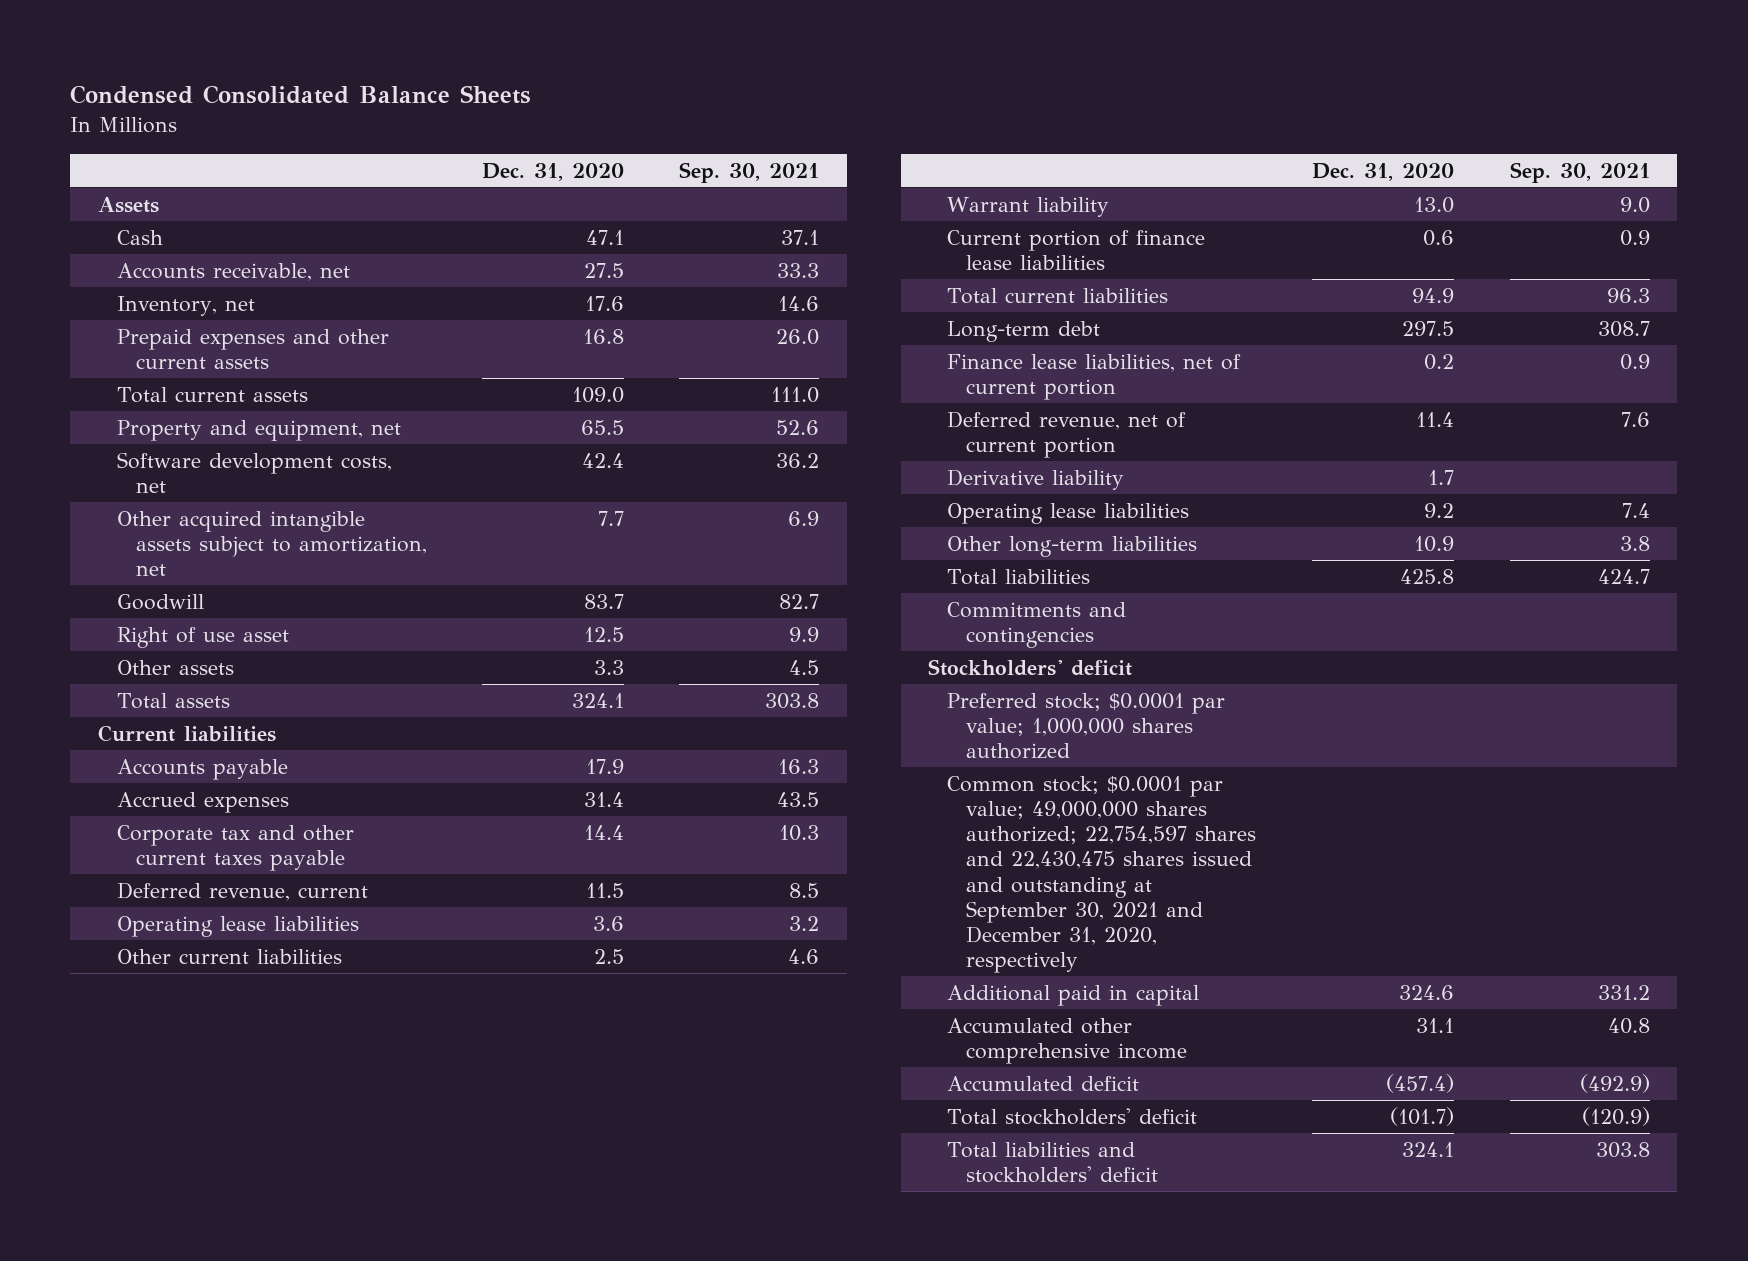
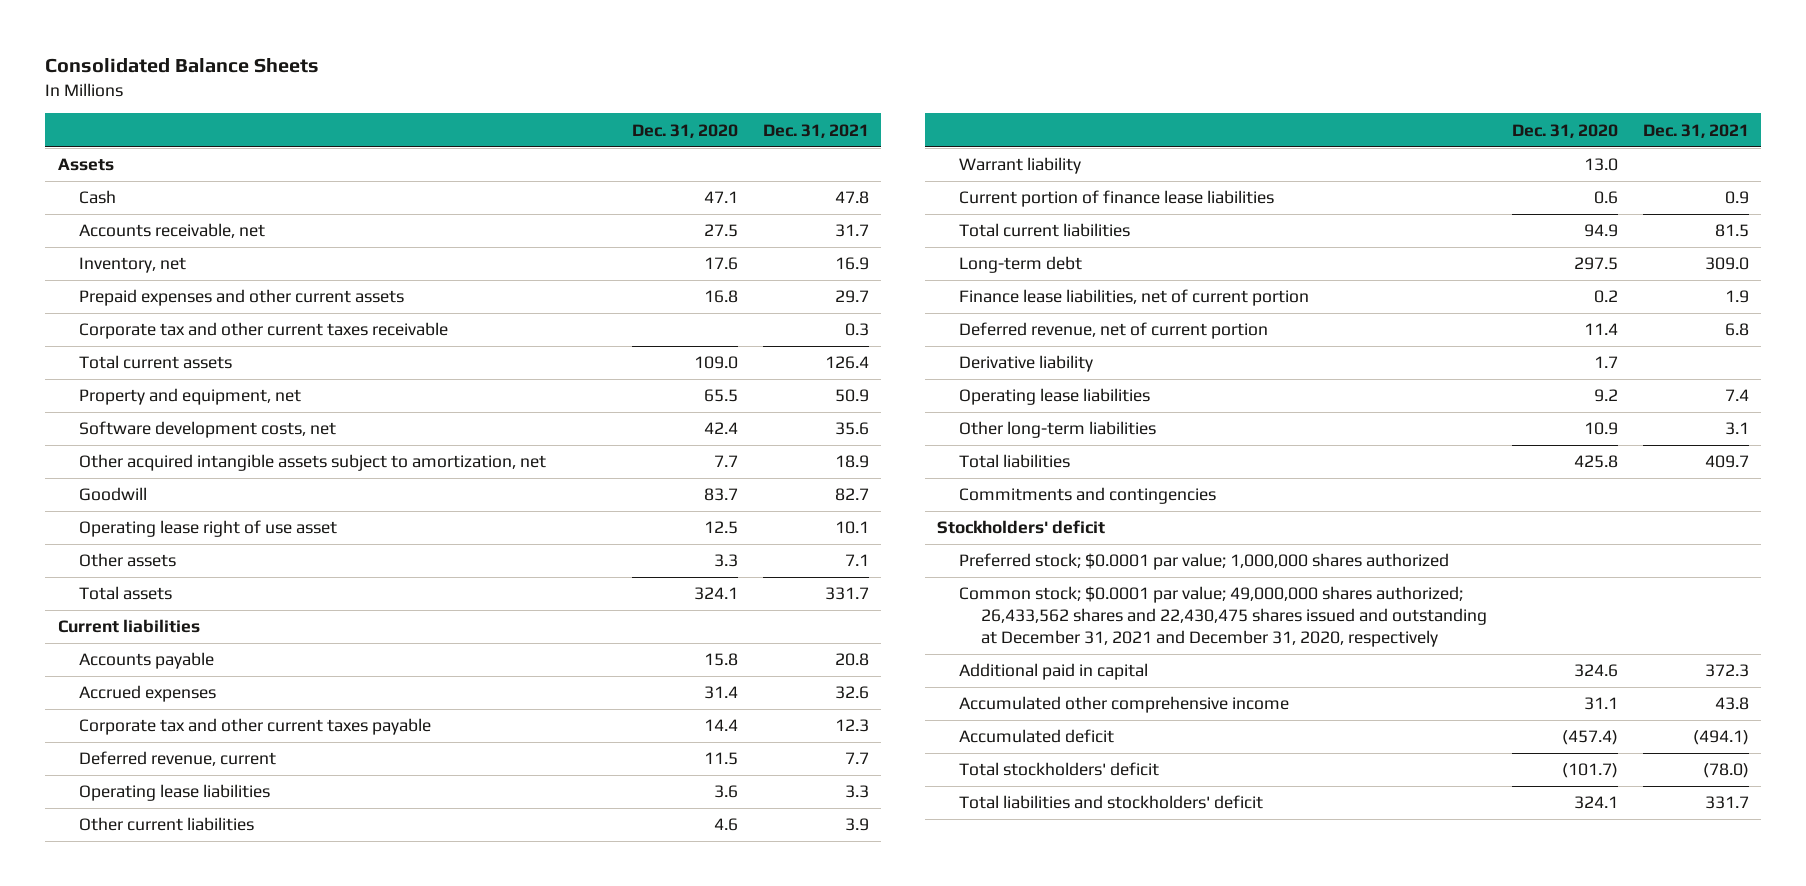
[70,85,532,105] Condensed Consolidated Balance Sheets -> [45,58,320,74] Consolidated Balance Sheets
[679,161,820,183] Sep. 30, 2021 -> none
none -> [762,123,869,138] Dec. 31, 2021
none -> [79,322,449,340] Corporate tax and other current taxes receivable
[116,626,289,648] Right of use asset -> [79,520,338,538] Operating lease right of use asset
[586,758,625,774] 17.9 -> [704,653,739,667] 15.8
[594,948,625,964] 2.5 -> [714,818,739,832] 4.6
[947,775,1257,974] Common stock; $0.0001 par value; 49,000,000 shares authorized; 22,754,597 shares and 22,430,475 shares issued and outstanding at September 30, 2021 and December 31, 2020, respectively -> [959,586,1488,647] Common stock; $0.0001 par value; 49,000,000 shares authorized; 26,433,562 shares and 22,430,475 shares issued and outstanding at December 31, 2021 and December 31, 2020, respectively

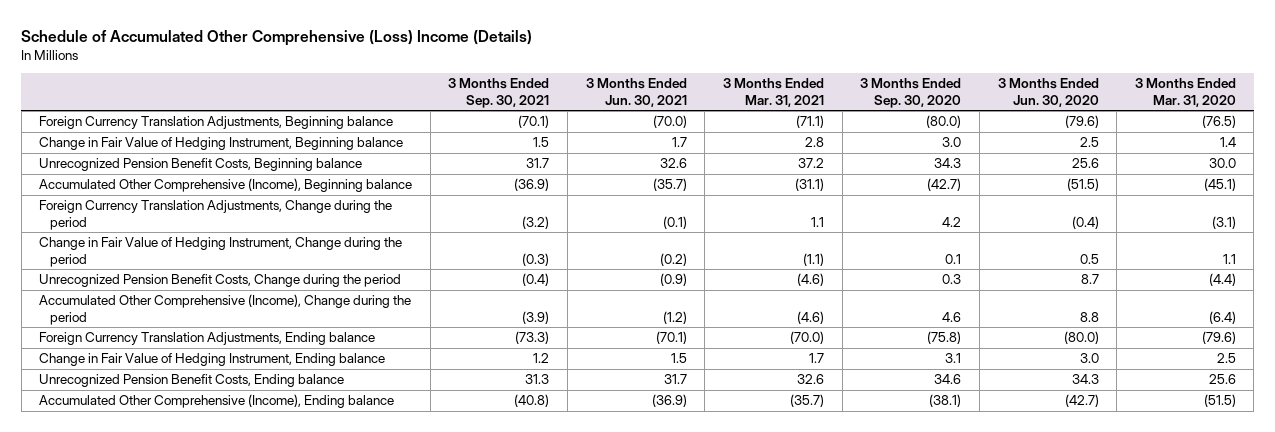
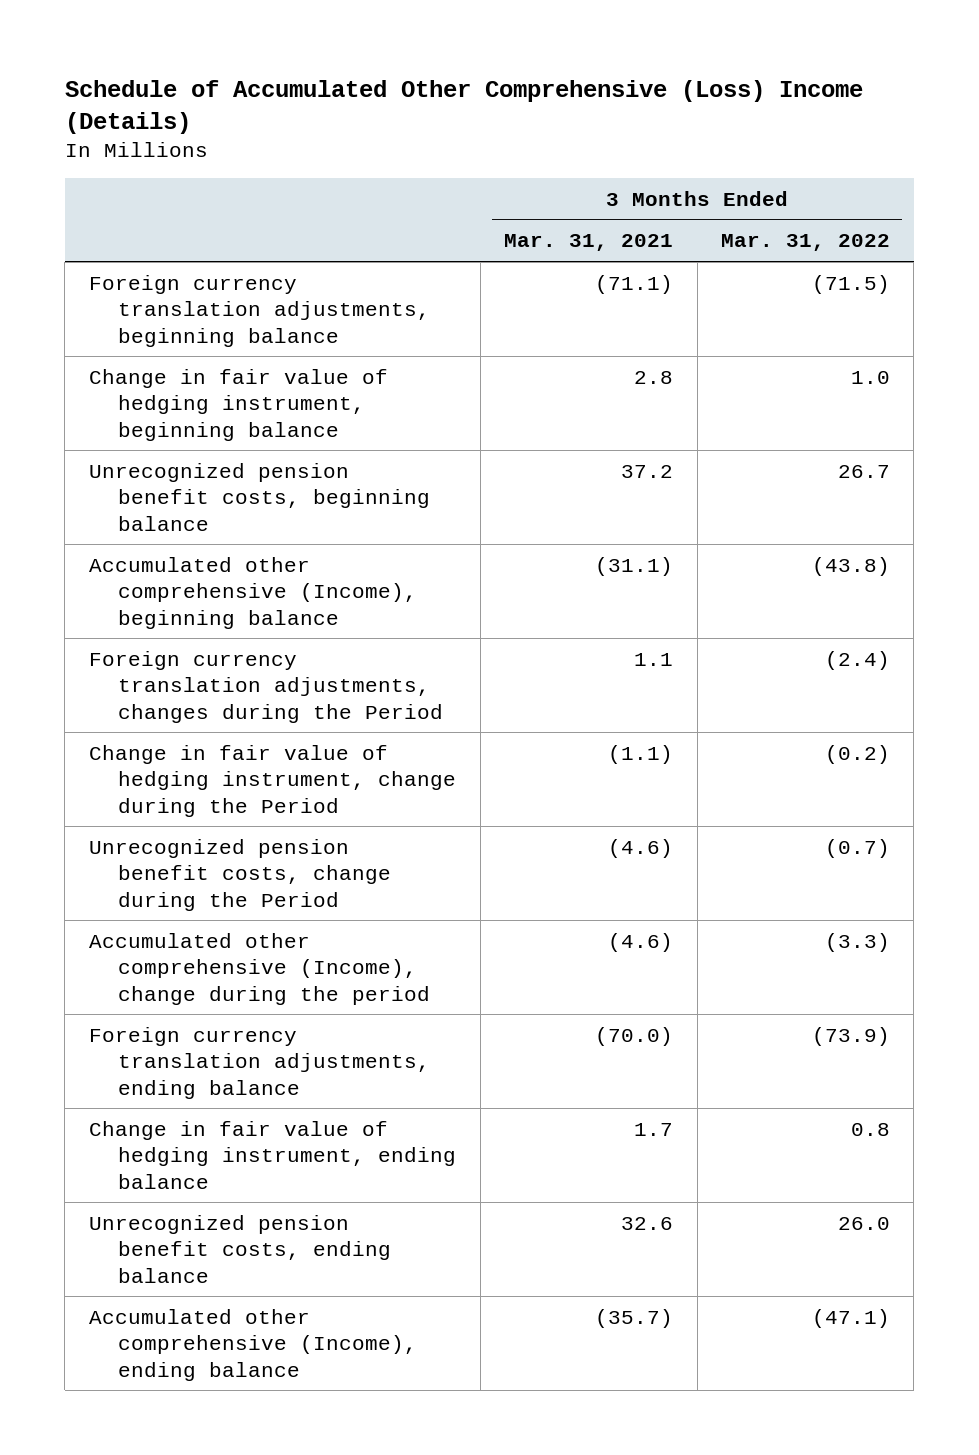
[448,78,550,108] 3 Months Ended Sep. 30, 2021 -> none
[585,78,687,107] 3 Months Ended Jun. 30, 2021 -> none
[860,78,962,108] 3 Months Ended Sep. 30, 2020 -> none
[997,78,1099,107] 3 Months Ended Jun. 30, 2020 -> none
[1134,78,1236,107] 3 Months Ended Mar. 31, 2020 -> none
none -> [720,234,890,252] Mar. 31, 2022
[39,116,394,130] Foreign Currency Translation Adjustments, Beginning balance -> [88,274,431,347] Foreign currency translation adjustments, beginning balance
[39,137,404,151] Change in Fair Value of Hedging Instrument, Beginning balance -> [88,368,388,441] Change in fair value of hedging instrument, beginning balance
[39,158,363,172] Unrecognized Pension Benefit Costs, Beginning balance -> [88,462,431,531] Unrecognized pension benefit costs, beginning balance
[39,178,413,193] Accumulated Other Comprehensive (Income), Beginning balance -> [88,556,418,629] Accumulated other comprehensive (Income), beginning balance
[39,200,393,230] Foreign Currency Translation Adjustments, Change during the period -> [88,650,444,723] Foreign currency translation adjustments, changes during the Period
[39,237,403,267] Change in Fair Value of Hedging Instrument, Change during the period -> [88,744,457,817] Change in fair value of hedging instrument, change during the Period
[39,274,402,288] Unrecognized Pension Benefit Costs, Change during the period -> [88,838,392,911] Unrecognized pension benefit costs, change during the Period
[39,294,412,325] Accumulated Other Comprehensive (Income), Change during the period -> [88,932,431,1005] Accumulated other comprehensive (Income), change during the period
[39,332,376,346] Foreign Currency Translation Adjustments, Ending balance -> [88,1026,431,1099] Foreign currency translation adjustments, ending balance
[39,353,386,367] Change in Fair Value of Hedging Instrument, Ending balance -> [88,1120,457,1189] Change in fair value of hedging instrument, ending balance
[39,374,345,388] Unrecognized Pension Benefit Costs, Ending balance -> [88,1214,392,1283] Unrecognized pension benefit costs, ending balance
[39,394,395,409] Accumulated Other Comprehensive (Income), Ending balance -> [88,1308,418,1381] Accumulated other comprehensive (Income), ending balance

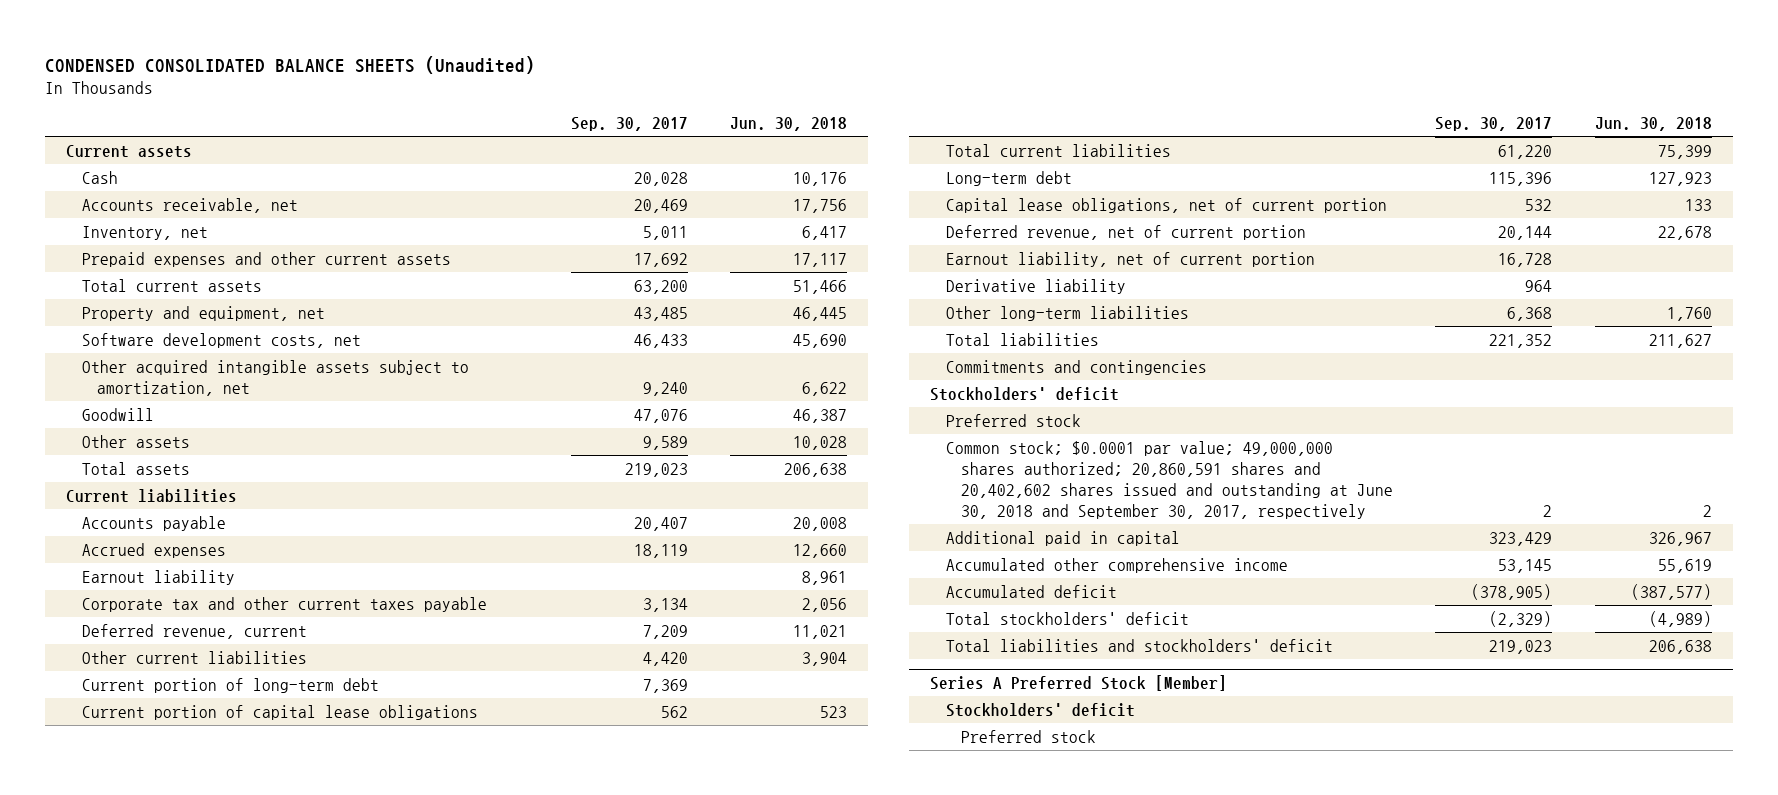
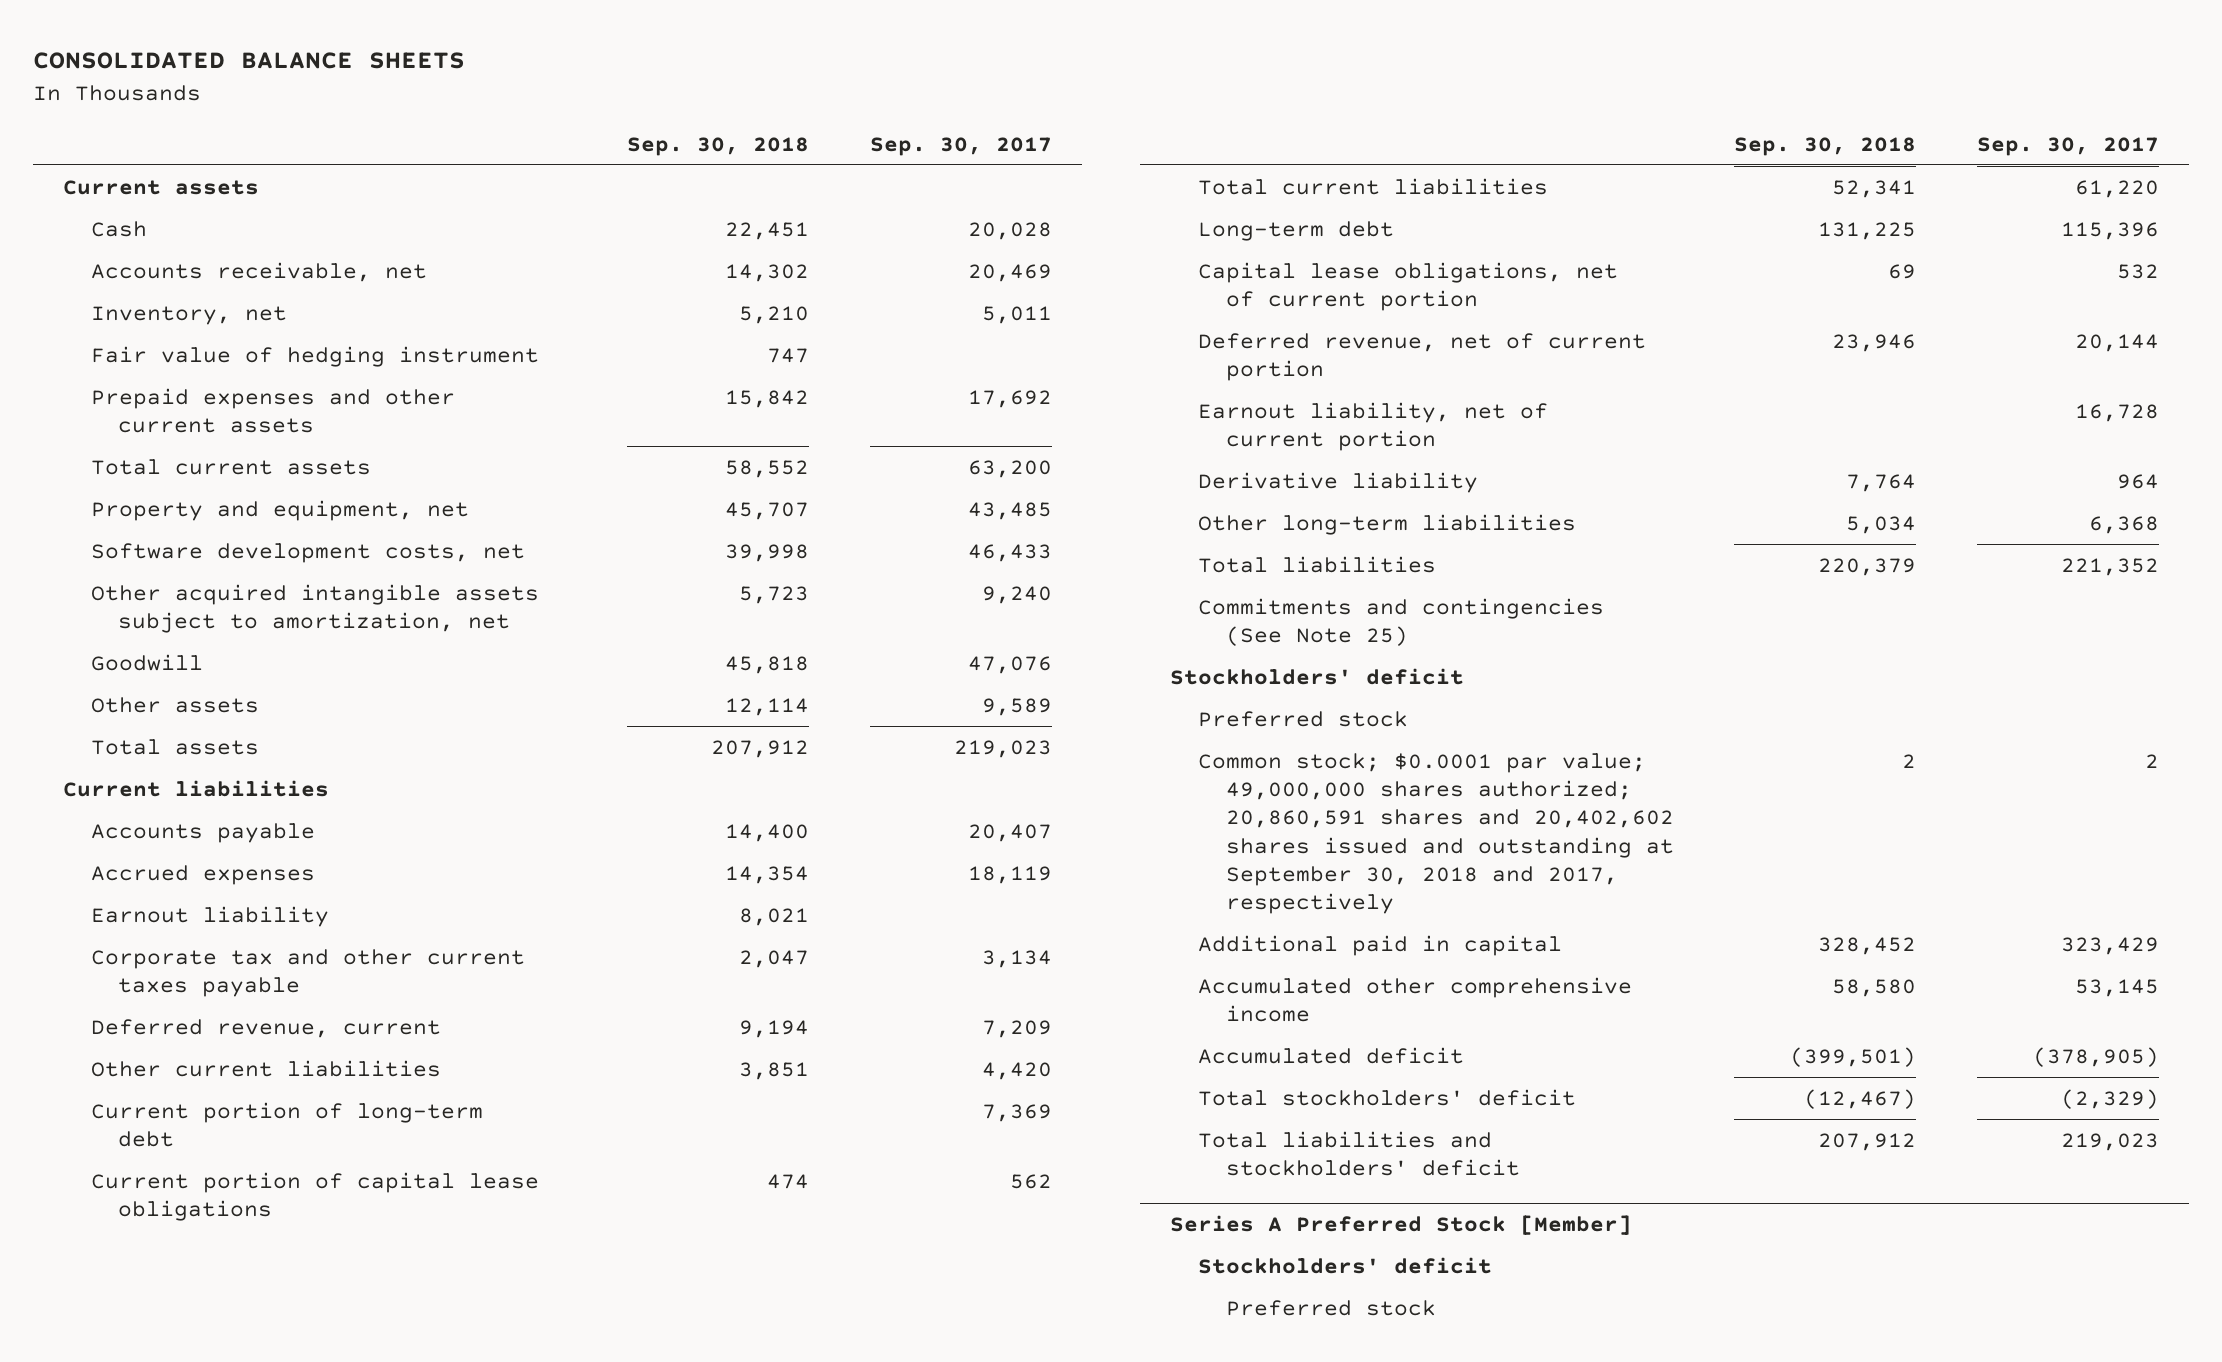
[45,55,536,74] CONDENSED CONSOLIDATED BALANCE SHEETS (Unaudited) -> [32,52,465,70] CONSOLIDATED BALANCE SHEETS
[730,116,848,131] Jun. 30, 2018 -> none
none -> [627,136,810,156] Sep. 30, 2018
none -> [90,345,539,367] Fair value of hedging instrument
[945,359,1207,375] Commitments and contingencies -> [1197,597,1604,647] Commitments and contingencies (See Note 25)
[945,440,1394,519] Common stock; $0.0001 par value; 49,000,000 shares authorized; 20,860,591 shares and 20,402,602 shares issued and outstanding at June 30, 2018 and September 30, 2017, respectively -> [1197,752,1674,915] Common stock; $0.0001 par value; 49,000,000 shares authorized; 20,860,591 shares and 20,402,602 shares issued and outstanding at September 30, 2018 and 2017, respectively

